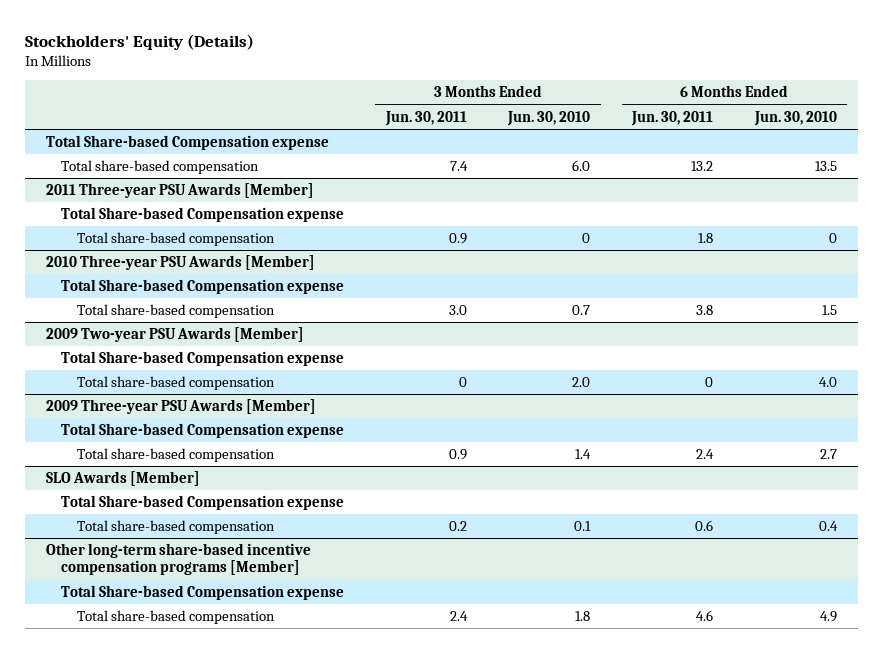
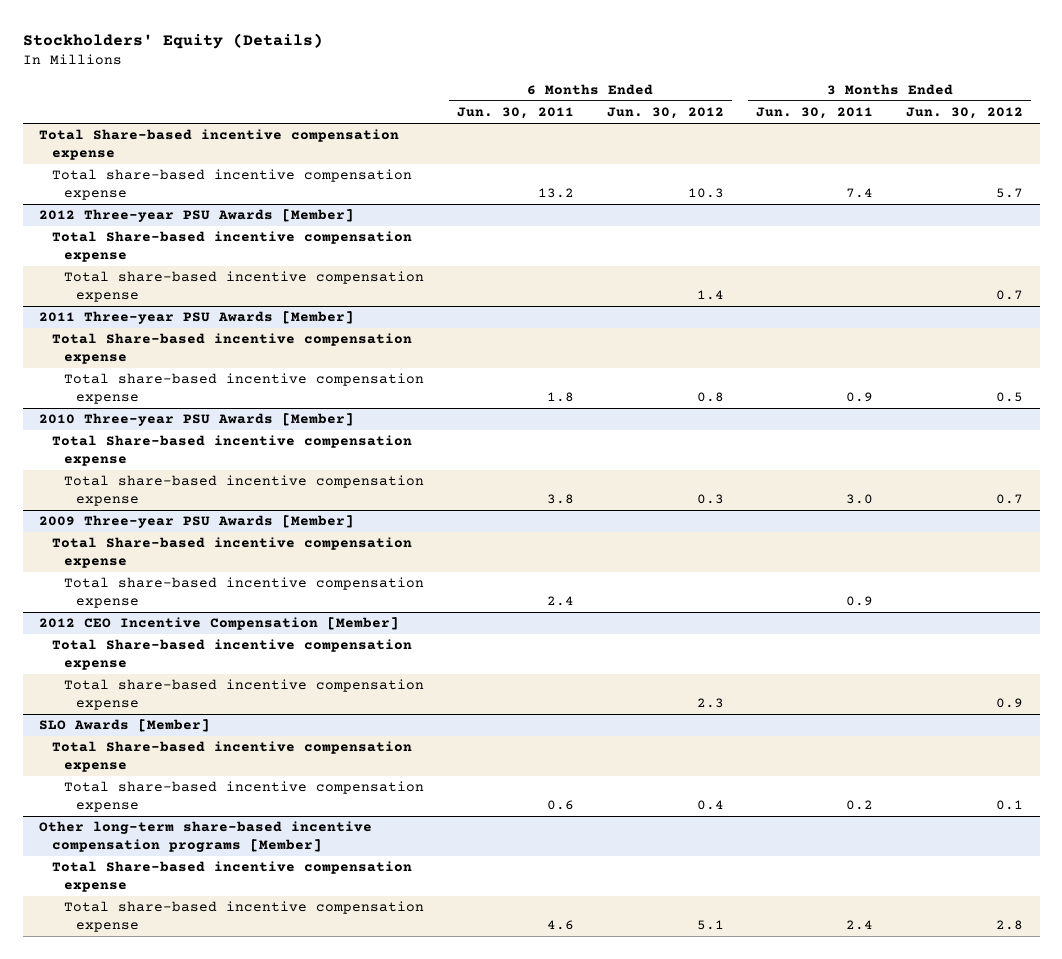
[507,110,591,126] Jun. 30, 2010 -> none
[753,110,837,126] Jun. 30, 2010 -> none
none -> [606,107,724,120] Jun. 30, 2012
none -> [906,107,1024,120] Jun. 30, 2012
[45,135,329,151] Total Share-based Compensation expense -> [39,129,400,161] Total Share-based incentive compensation expense
[61,160,260,175] Total share-based compensation -> [51,169,412,201] Total share-based incentive compensation expense
none -> [39,209,355,223] 2012 Three-year PSU Awards [Member]
none -> [51,231,412,263] Total Share-based incentive compensation expense
none -> [63,271,424,303] Total share-based incentive compensation expense
[61,207,345,223] Total Share-based Compensation expense -> [51,333,412,365] Total Share-based incentive compensation expense
[76,232,275,247] Total share-based compensation -> [63,373,424,405] Total share-based incentive compensation expense
[45,327,304,343] 2009 Two-year PSU Awards [Member] -> none
[61,351,345,367] Total Share-based Compensation expense -> none
[76,376,275,391] Total share-based compensation -> none
[61,279,345,295] Total Share-based Compensation expense -> [51,435,412,467] Total Share-based incentive compensation expense
[76,304,275,319] Total share-based compensation -> [63,475,424,507] Total share-based incentive compensation expense
[61,423,345,439] Total Share-based Compensation expense -> [51,537,412,569] Total Share-based incentive compensation expense
[76,448,275,463] Total share-based compensation -> [63,577,424,609] Total share-based incentive compensation expense
none -> [39,617,400,631] 2012 CEO Incentive Compensation [Member]
none -> [51,639,412,671] Total Share-based incentive compensation expense
none -> [63,679,424,711] Total share-based incentive compensation expense
[61,495,345,511] Total Share-based Compensation expense -> [51,741,412,773] Total Share-based incentive compensation expense
[76,520,275,535] Total share-based compensation -> [63,781,424,813] Total share-based incentive compensation expense
[61,585,345,601] Total Share-based Compensation expense -> [51,861,412,893] Total Share-based incentive compensation expense
[76,610,275,625] Total share-based compensation -> [63,901,424,933] Total share-based incentive compensation expense

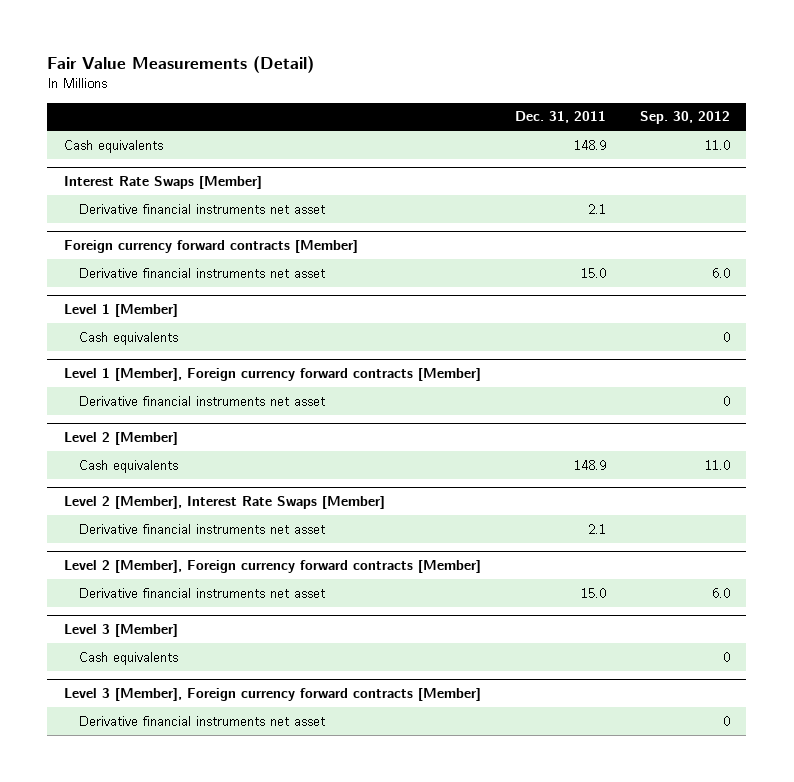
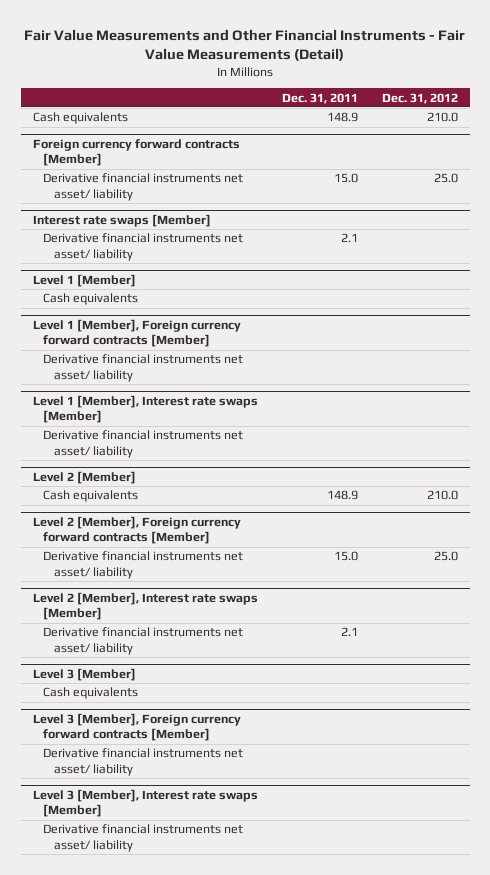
[47,56,315,74] Fair Value Measurements (Detail) -> [24,28,466,62] Fair Value Measurements and Other Financial Instruments - Fair Value Measurements (Detail)
[639,111,730,125] Sep. 30, 2012 -> none
none -> [381,92,458,104] Dec. 31, 2012
[63,176,262,190] Interest Rate Swaps [Member] -> none
[78,203,325,214] Derivative financial instruments net asset -> none
[78,267,325,278] Derivative financial instruments net asset -> [43,173,244,201] Derivative financial instruments net asset/ liability
none -> [32,214,211,228] Interest rate swaps [Member]
none -> [43,233,244,261] Derivative financial instruments net asset/ liability
[78,395,325,406] Derivative financial instruments net asset -> [43,354,244,382] Derivative financial instruments net asset/ liability
none -> [32,395,258,424] Level 1 [Member], Interest rate swaps [Member]
none -> [43,430,244,458] Derivative financial instruments net asset/ liability
[63,496,385,510] Level 2 [Member], Interest Rate Swaps [Member] -> none
[78,523,325,534] Derivative financial instruments net asset -> none
[78,587,325,598] Derivative financial instruments net asset -> [43,551,244,579] Derivative financial instruments net asset/ liability
none -> [32,592,258,621] Level 2 [Member], Interest rate swaps [Member]
none -> [43,627,244,655] Derivative financial instruments net asset/ liability
[78,715,325,726] Derivative financial instruments net asset -> [43,748,244,776] Derivative financial instruments net asset/ liability
none -> [32,789,258,818] Level 3 [Member], Interest rate swaps [Member]
none -> [43,824,244,852] Derivative financial instruments net asset/ liability

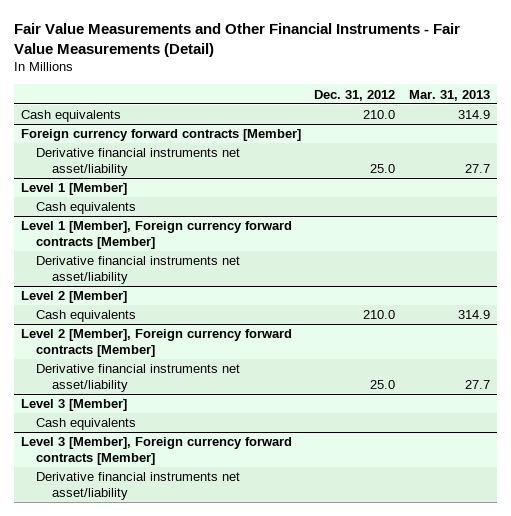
[281,92,358,104] Dec. 31, 2011 -> none
none -> [409,89,491,101] Mar. 31, 2013
[32,214,211,228] Interest rate swaps [Member] -> none
[43,233,244,261] Derivative financial instruments net asset/ liability -> none
[43,173,244,201] Derivative financial instruments net asset/ liability -> [36,148,241,176] Derivative financial instruments net asset/liability
[32,395,258,424] Level 1 [Member], Interest rate swaps [Member] -> none
[43,430,244,458] Derivative financial instruments net asset/ liability -> none
[43,354,244,382] Derivative financial instruments net asset/ liability -> [36,256,241,284] Derivative financial instruments net asset/liability
[32,592,258,621] Level 2 [Member], Interest rate swaps [Member] -> none
[43,627,244,655] Derivative financial instruments net asset/ liability -> none
[43,551,244,579] Derivative financial instruments net asset/ liability -> [36,364,241,392] Derivative financial instruments net asset/liability
[32,789,258,818] Level 3 [Member], Interest rate swaps [Member] -> none
[43,824,244,852] Derivative financial instruments net asset/ liability -> none
[43,748,244,776] Derivative financial instruments net asset/ liability -> [36,472,241,500] Derivative financial instruments net asset/liability

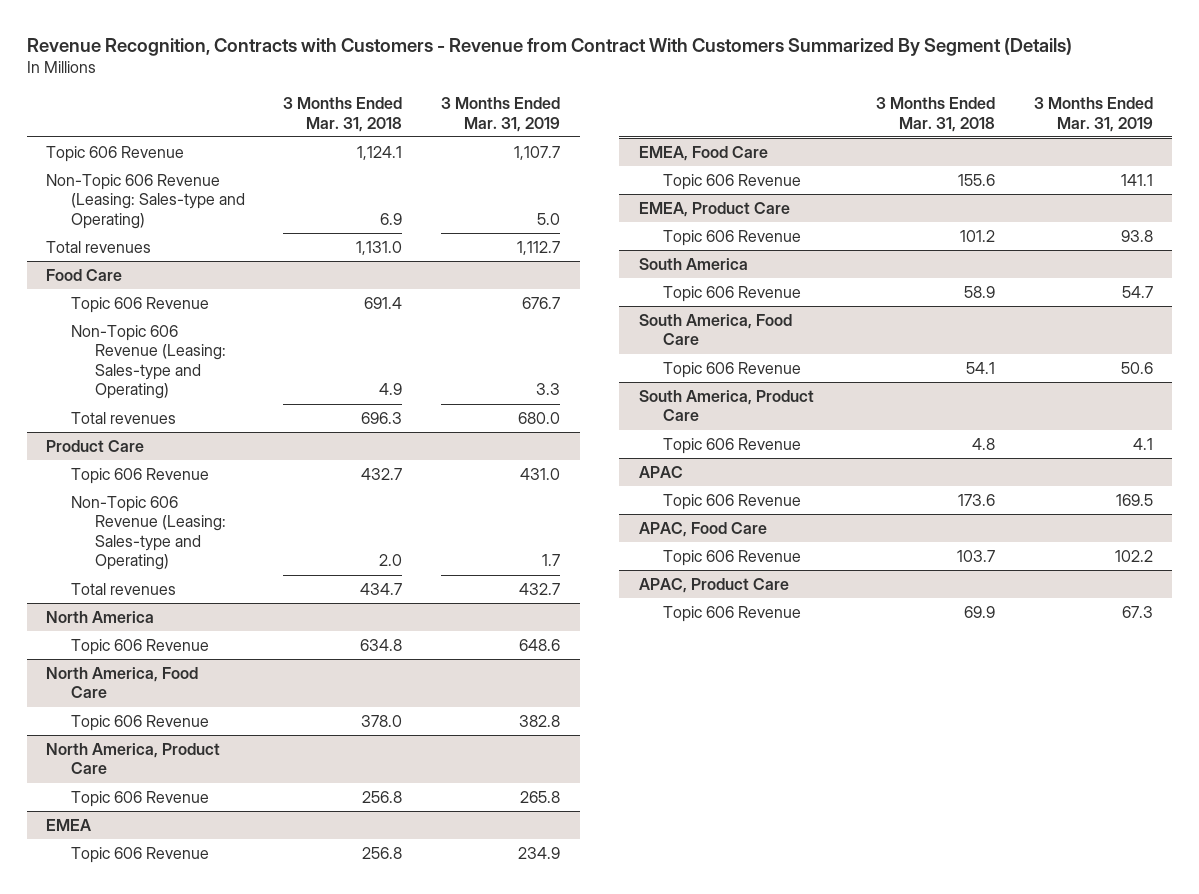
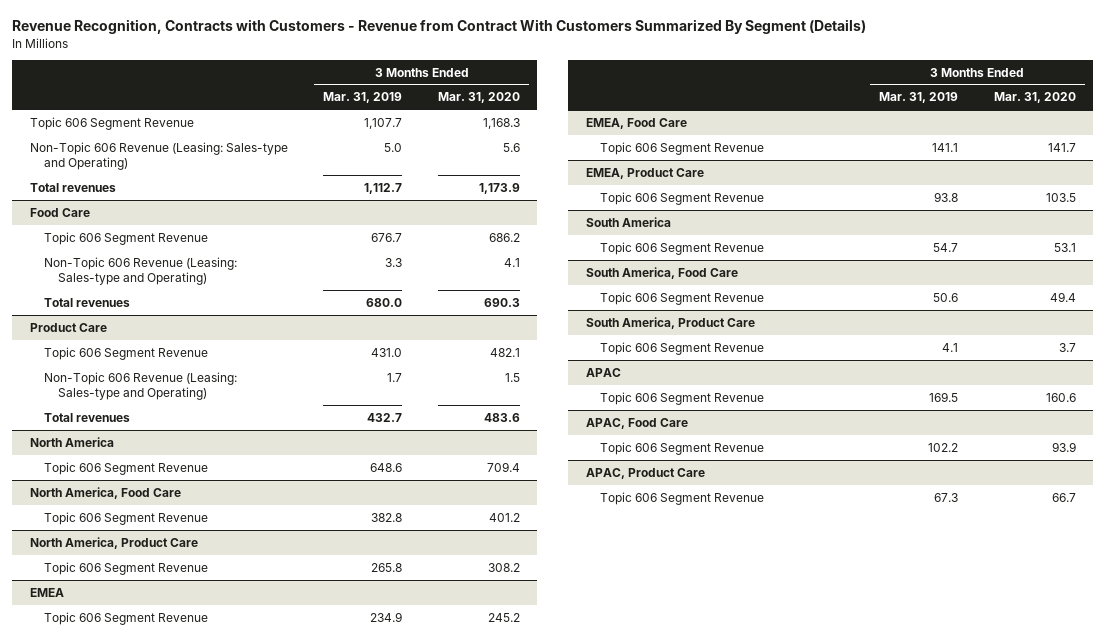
[283,97,403,132] 3 Months Ended Mar. 31, 2018 -> none
none -> [437,92,520,104] Mar. 31, 2020
[46,145,185,162] Topic 606 Revenue -> [29,116,194,130] Topic 606 Segment Revenue
[70,296,209,313] Topic 606 Revenue -> [43,231,208,245] Topic 606 Segment Revenue
[70,467,209,484] Topic 606 Revenue -> [43,346,208,360] Topic 606 Segment Revenue
[70,638,209,655] Topic 606 Revenue -> [43,461,208,475] Topic 606 Segment Revenue
[70,714,209,731] Topic 606 Revenue -> [43,511,208,525] Topic 606 Segment Revenue
[70,790,209,807] Topic 606 Revenue -> [43,561,208,575] Topic 606 Segment Revenue
[70,846,209,863] Topic 606 Revenue -> [43,611,208,625] Topic 606 Segment Revenue
[663,173,802,190] Topic 606 Revenue -> [599,141,764,155] Topic 606 Segment Revenue
[663,229,802,246] Topic 606 Revenue -> [599,191,764,205] Topic 606 Segment Revenue
[663,285,802,302] Topic 606 Revenue -> [599,241,764,255] Topic 606 Segment Revenue
[663,361,802,378] Topic 606 Revenue -> [599,291,764,305] Topic 606 Segment Revenue
[663,437,802,454] Topic 606 Revenue -> [599,341,764,355] Topic 606 Segment Revenue
[663,493,802,510] Topic 606 Revenue -> [599,391,764,405] Topic 606 Segment Revenue
[663,549,802,566] Topic 606 Revenue -> [599,441,764,455] Topic 606 Segment Revenue
[663,605,802,622] Topic 606 Revenue -> [599,491,764,505] Topic 606 Segment Revenue

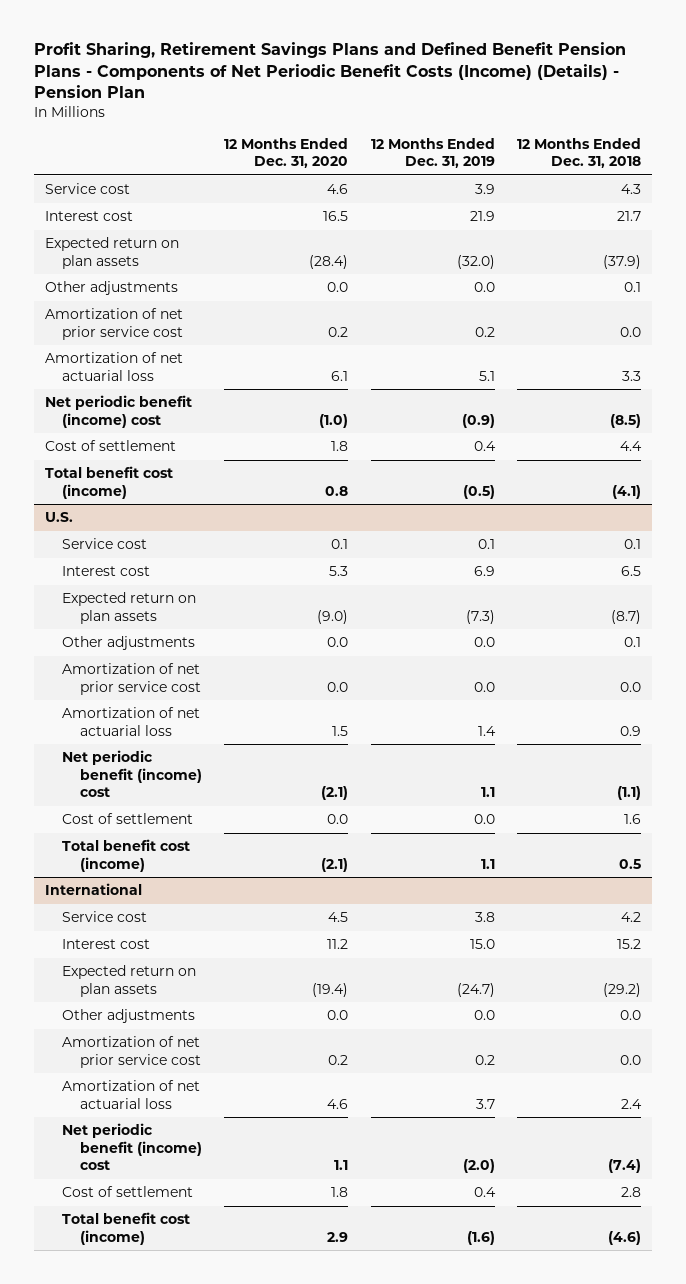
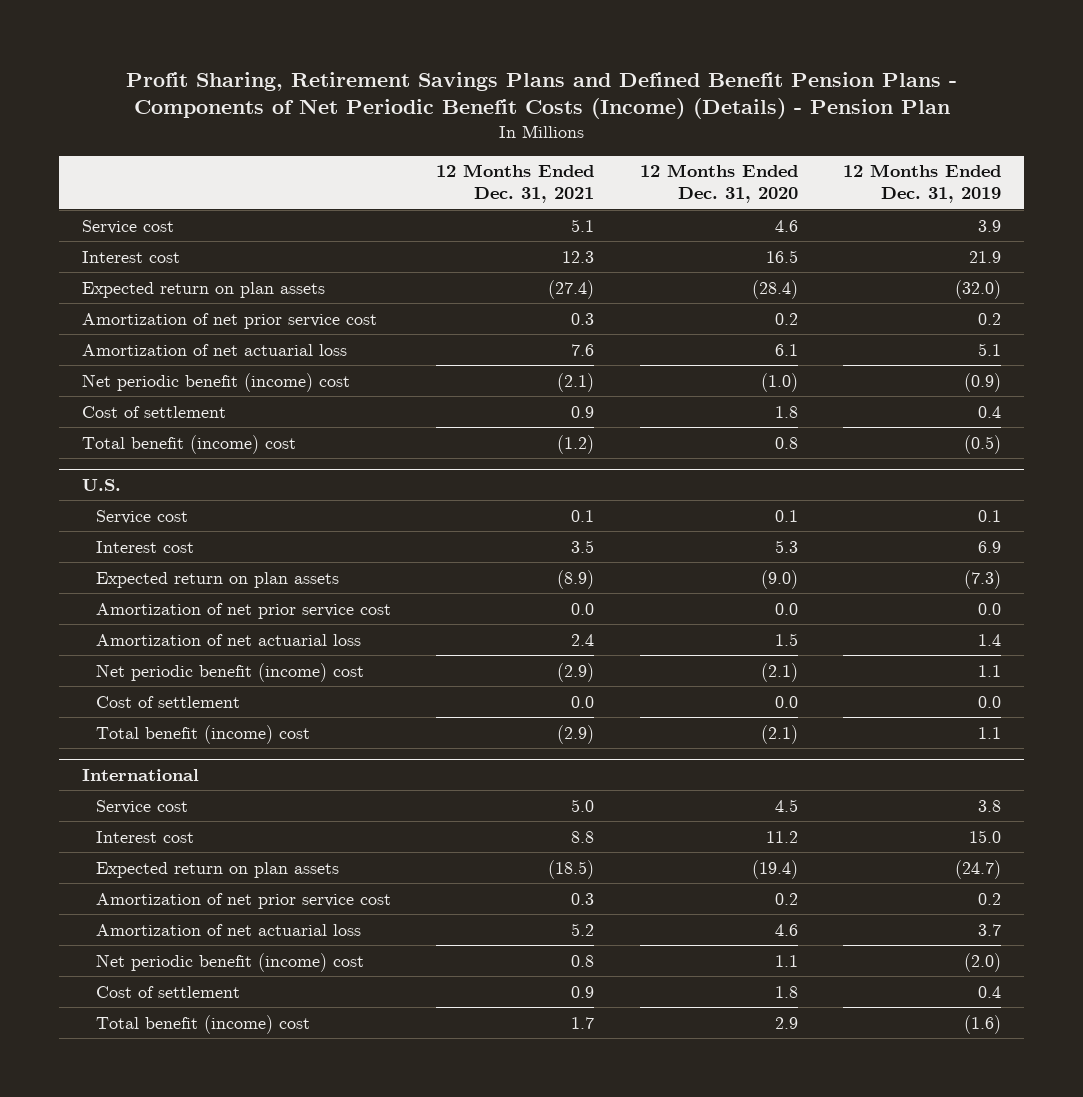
[517,137,642,169] 12 Months Ended Dec. 31, 2018 -> none
none -> [436,164,595,204] 12 Months Ended Dec. 31, 2021
[44,281,178,296] Other adjustments -> none
[44,466,173,499] Total benefit cost (income) -> [82,434,297,454] Total benefit (income) cost
[62,636,196,651] Other adjustments -> none
[62,839,191,872] Total benefit cost (income) -> [95,724,310,744] Total benefit (income) cost
[62,1009,196,1024] Other adjustments -> none
[62,1212,191,1245] Total benefit cost (income) -> [95,1014,310,1034] Total benefit (income) cost

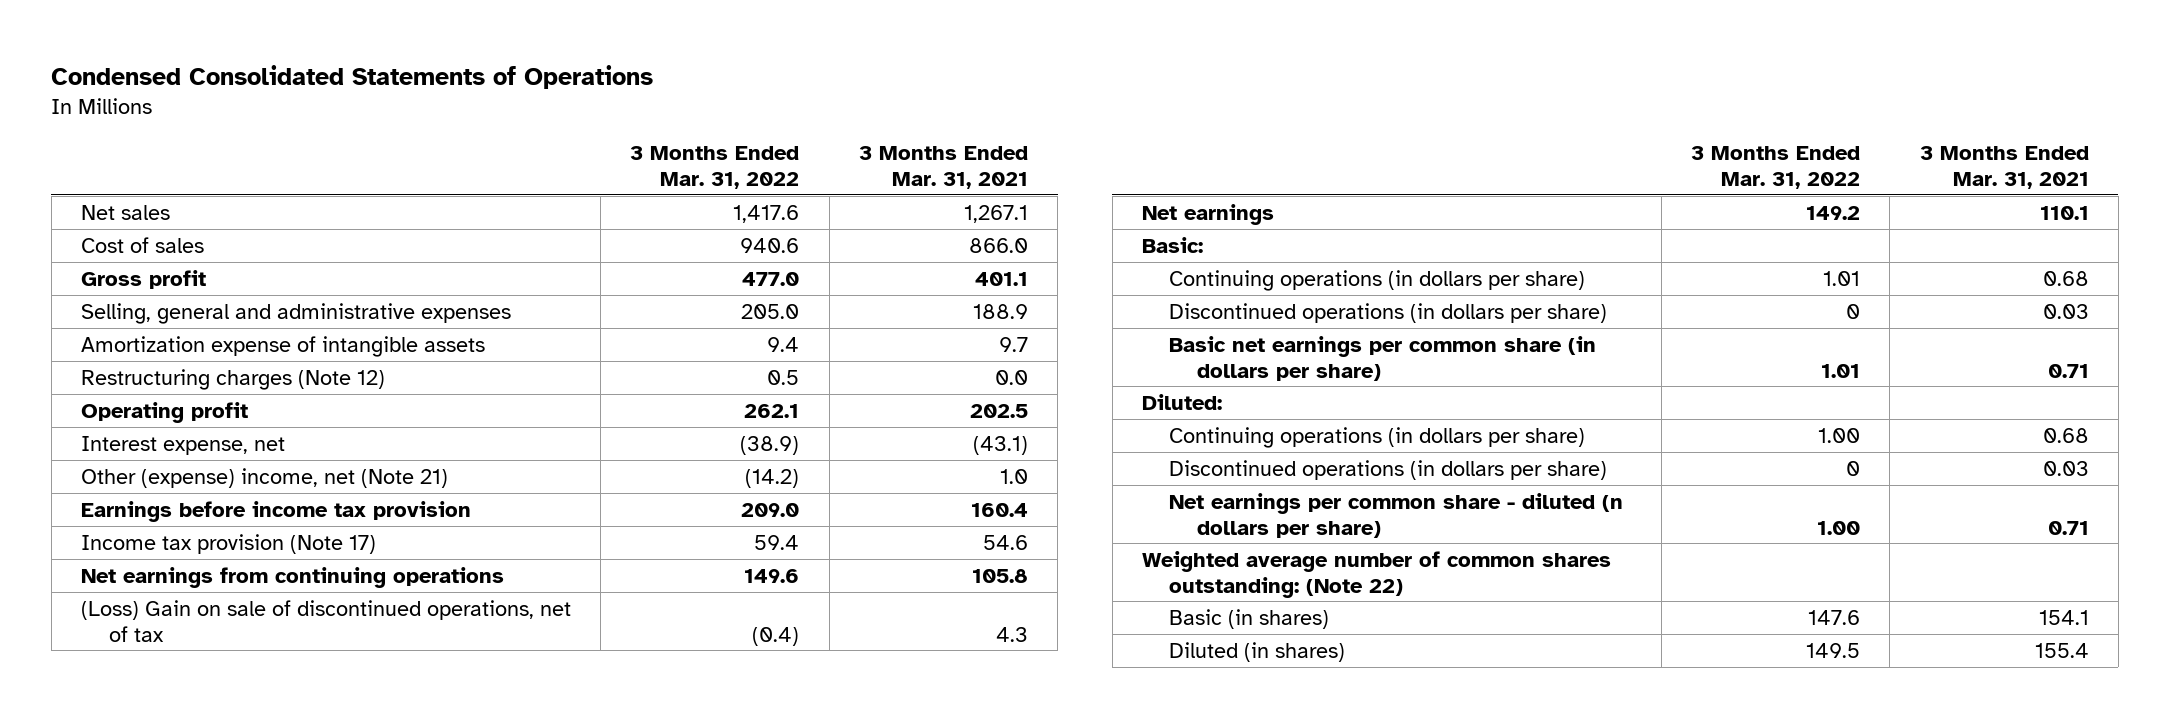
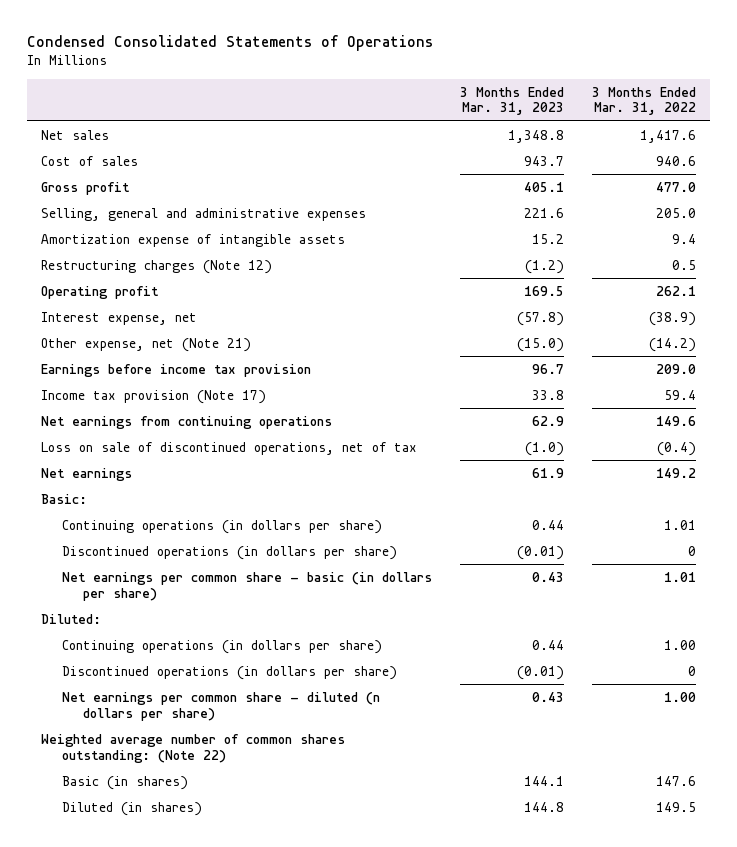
[858,145,1028,189] 3 Months Ended Mar. 31, 2021 -> none
none -> [459,86,564,116] 3 Months Ended Mar. 31, 2023
[80,467,448,488] Other (expense) income, net (Note 21) -> [40,337,251,352] Other expense, net (Note 21)
[80,599,571,642] (Loss) Gain on sale of discontinued operations, net of tax -> [40,441,417,455] Loss on sale of discontinued operations, net of tax
[1169,335,1597,381] Basic net earnings per common share (in dollars per share) -> [61,571,432,601] Net earnings per common share - basic (in dollars per share)

